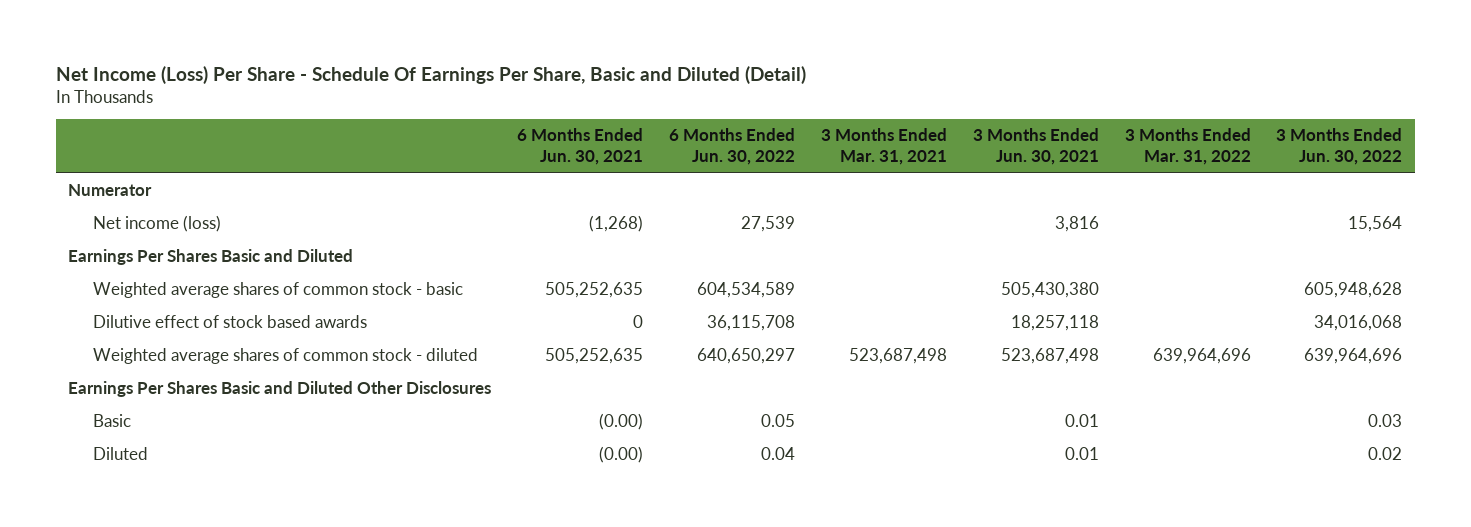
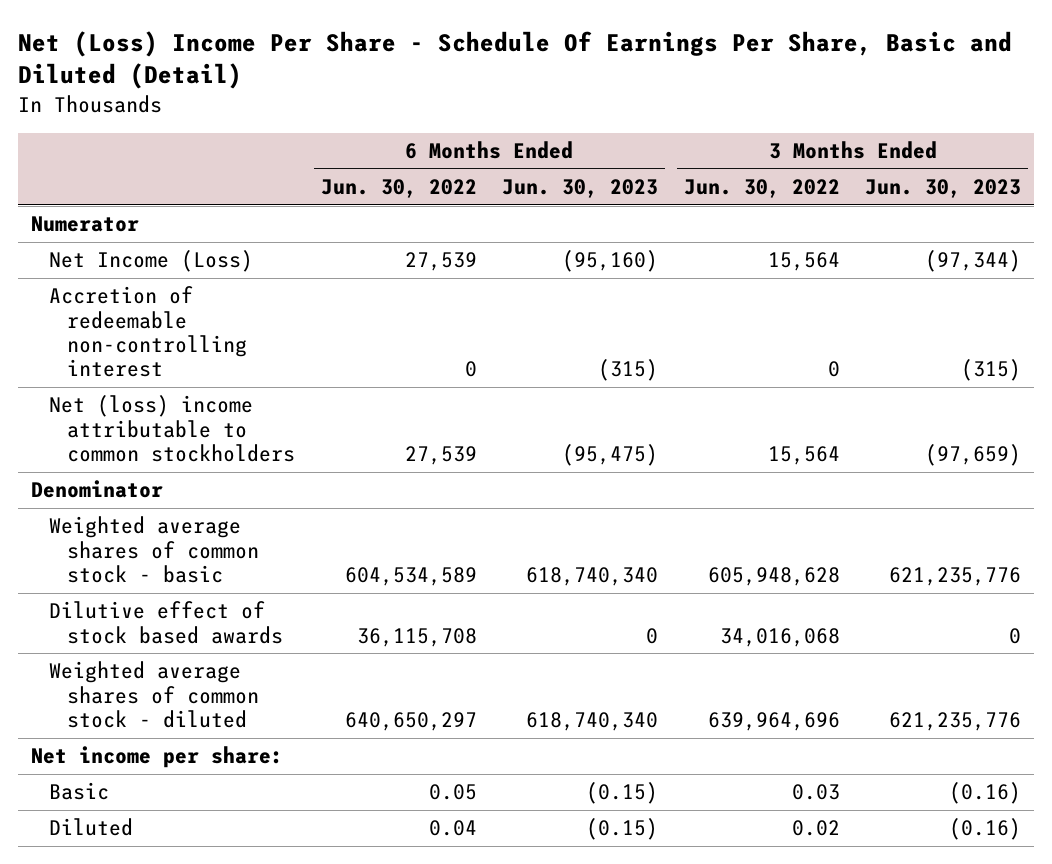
[55,65,806,84] Net Income (Loss) Per Share - Schedule Of Earnings Per Share, Basic and Diluted (Detail) -> [18,30,1013,90] Net (Loss) Income Per Share - Schedule Of Earnings Per Share, Basic and Diluted (Detail)
[517,128,644,166] 6 Months Ended Jun. 30, 2021 -> none
[820,128,947,166] 3 Months Ended Mar. 31, 2021 -> none
[972,128,1099,166] 3 Months Ended Jun. 30, 2021 -> none
[1124,128,1251,166] 3 Months Ended Mar. 31, 2022 -> none
none -> [502,179,659,199] Jun. 30, 2023
none -> [865,179,1022,199] Jun. 30, 2023
[92,215,221,233] Net income (loss) -> [49,250,254,273] Net Income (Loss)
none -> [49,286,248,377] Accretion of redeemable non-controlling interest
none -> [49,395,296,462] Net (loss) income attributable to common stockholders
[68,249,354,266] Earnings Per Shares Basic and Diluted -> [30,480,163,499] Denominator
[68,381,492,398] Earnings Per Shares Basic and Diluted Other Disclosures -> [30,746,283,769] Net income per share:

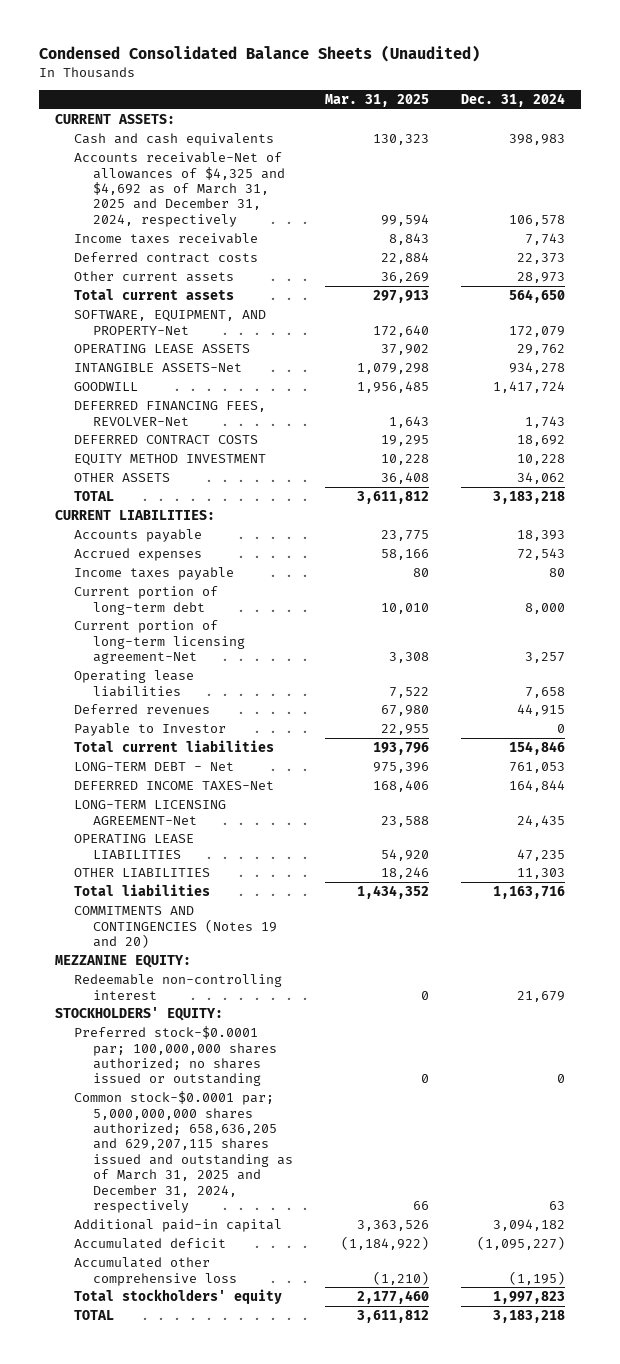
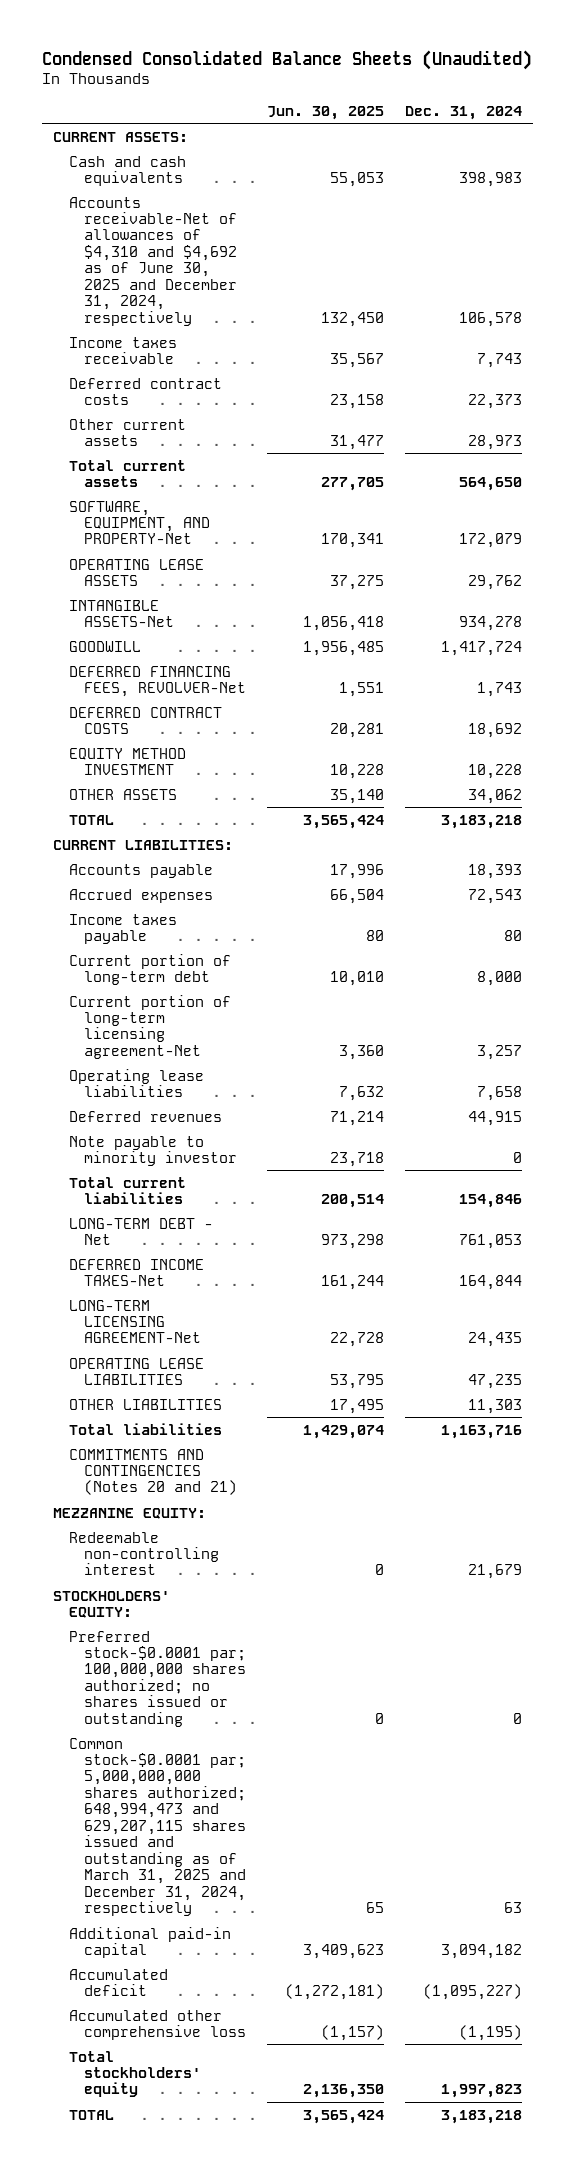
[325,93,430,107] Mar. 31, 2025 -> none
none -> [267,105,385,120] Jun. 30, 2025
[74,152,286,227] Accounts receivable-Net of allowances of $4,325 and $4,692 as of March 31, 2025 and December 31, 2024, respectively -> [68,196,238,326] Accounts receivable-Net of allowances of $4,310 and $4,692 as of June 30, 2025 and December 31, 2024, respectively
[74,723,227,737] Payable to Investor -> [68,1135,238,1166] Note payable to minority investor
[74,906,278,948] COMMITMENTS AND CONTINGENCIES (Notes 19 and 20) -> [68,1448,238,1496] COMMITMENTS AND CONTINGENCIES (Notes 20 and 21)
[74,1091,294,1214] Common stock-$0.0001 par; 5,000,000,000 shares authorized; 658,636,205 and 629,207,115 shares issued and outstanding as of March 31, 2025 and December 31, 2024, respectively -> [68,1737,247,1917] Common stock-$0.0001 par; 5,000,000,000 shares authorized; 648,994,473 and 629,207,115 shares issued and outstanding as of March 31, 2025 and December 31, 2024, respectively

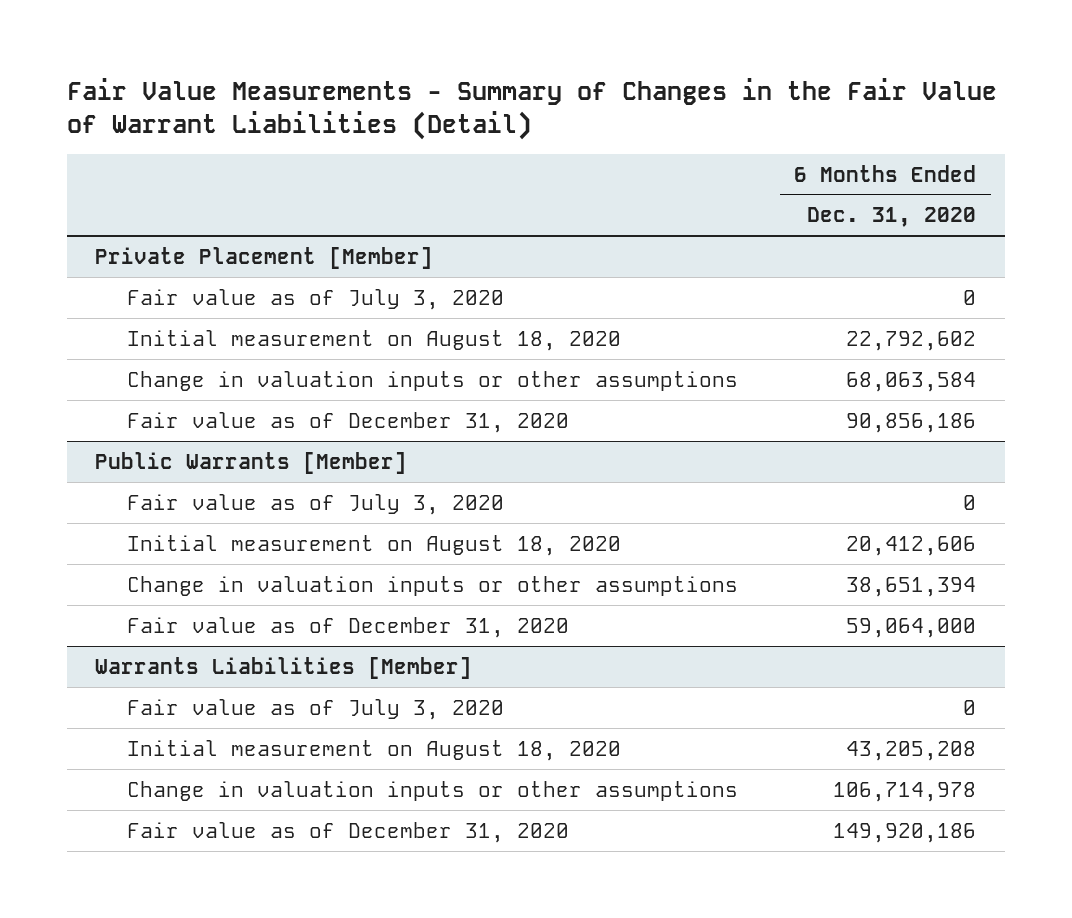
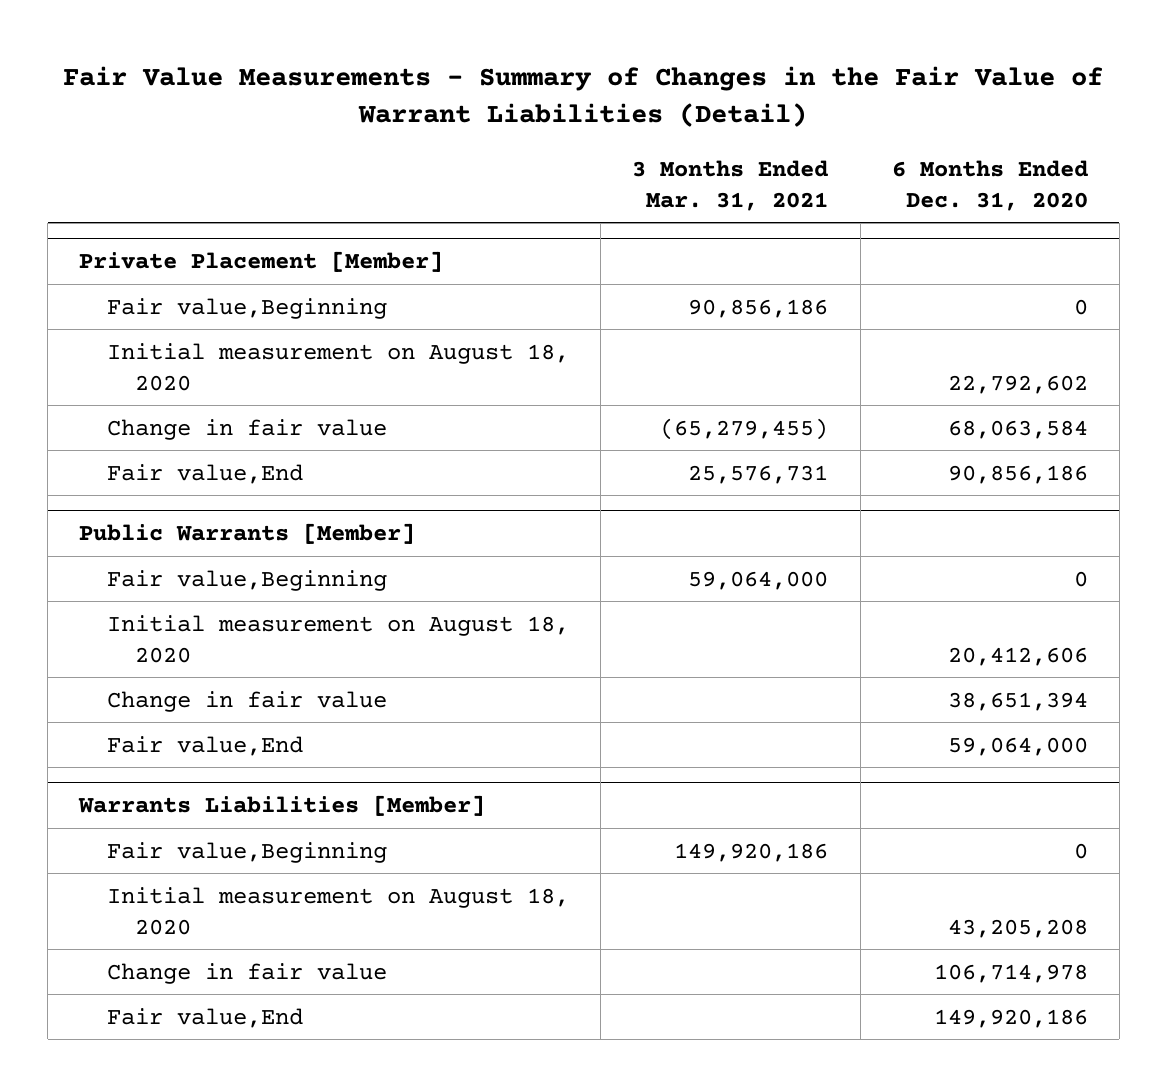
none -> [632,159,829,211] 3 Months Ended Mar. 31, 2021
[126,288,504,310] Fair value as of July 3, 2020 -> [107,297,388,319] Fair value,Beginning
[126,370,738,391] Change in valuation inputs or other assumptions -> [107,418,388,440] Change in fair value
[126,411,569,433] Fair value as of December 31, 2020 -> [107,463,304,484] Fair value,End
[126,493,504,515] Fair value as of July 3, 2020 -> [107,569,388,591] Fair value,Beginning
[126,575,738,596] Change in valuation inputs or other assumptions -> [107,690,388,712] Change in fair value
[126,616,569,638] Fair value as of December 31, 2020 -> [107,735,304,756] Fair value,End
[126,698,504,720] Fair value as of July 3, 2020 -> [107,841,388,863] Fair value,Beginning
[126,780,738,801] Change in valuation inputs or other assumptions -> [107,962,388,984] Change in fair value
[126,821,569,843] Fair value as of December 31, 2020 -> [107,1007,304,1028] Fair value,End

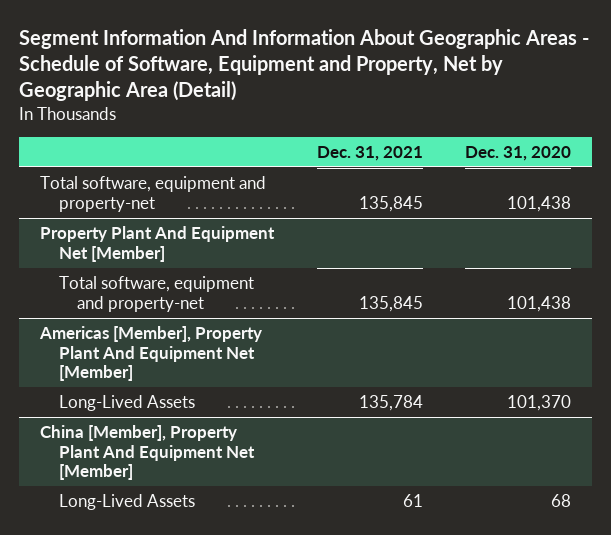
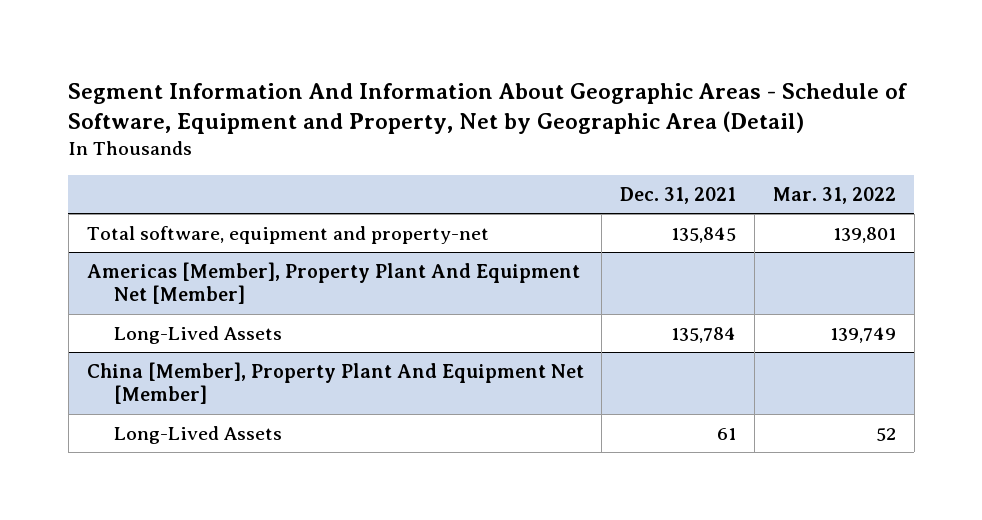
[464,145,571,161] Dec. 31, 2020 -> none
none -> [772,187,896,205] Mar. 31, 2022
[40,226,276,262] Property Plant And Equipment Net [Member] -> none
[58,276,254,312] Total software, equipment and property-net -> none

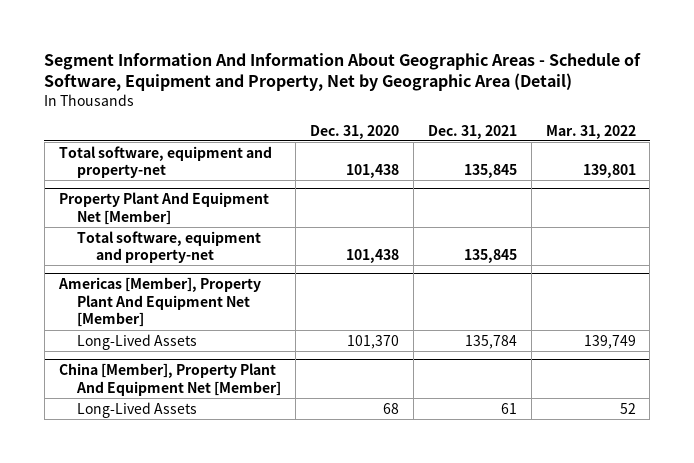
none -> [310,124,400,139] Dec. 31, 2020
none -> [58,192,269,225] Property Plant And Equipment Net [Member]
none -> [77,230,262,264] Total software, equipment and property-net

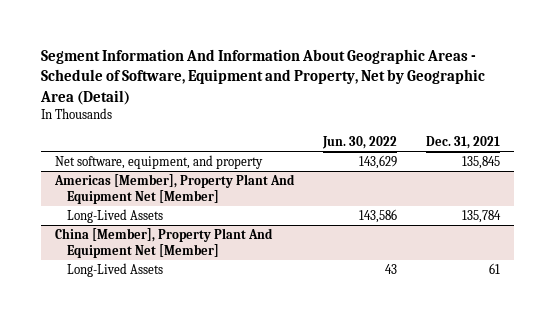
[310,124,400,139] Dec. 31, 2020 -> none
[545,124,636,139] Mar. 31, 2022 -> none
none -> [321,136,397,150] Jun. 30, 2022
[58,192,269,225] Property Plant And Equipment Net [Member] -> none
[77,230,262,264] Total software, equipment and property-net -> none
[58,145,272,179] Total software, equipment and property-net -> [55,154,264,169] Net software, equipment, and property

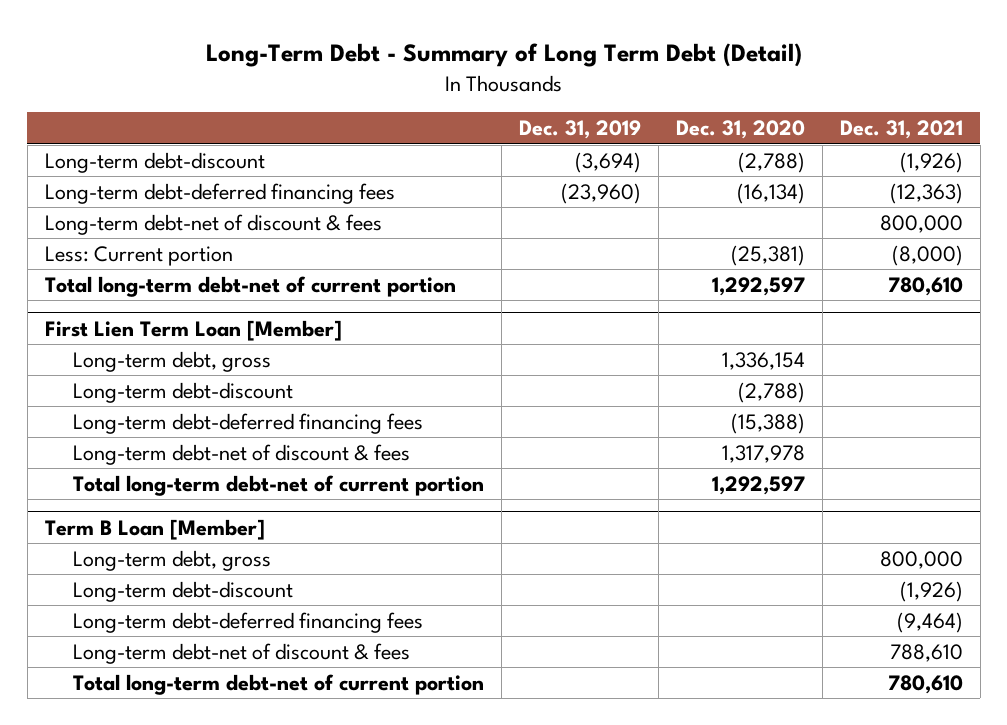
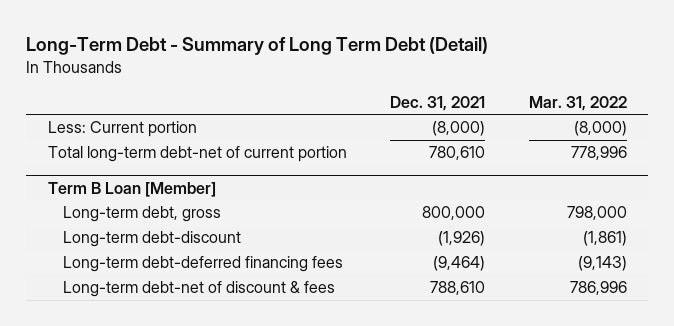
[518,120,641,140] Dec. 31, 2019 -> none
[675,120,805,140] Dec. 31, 2020 -> none
none -> [528,95,627,111] Mar. 31, 2022
[44,151,265,173] Long-term debt-discount -> none
[44,182,395,204] Long-term debt-deferred financing fees -> none
[44,213,382,235] Long-term debt-net of discount & fees -> none
[44,319,342,341] First Lien Term Loan [Member] -> none
[72,350,271,372] Long-term debt, gross -> none
[72,381,293,403] Long-term debt-discount -> none
[72,412,423,434] Long-term debt-deferred financing fees -> none
[72,443,410,465] Long-term debt-net of discount & fees -> none
[72,474,484,496] Total long-term debt-net of current portion -> none
[72,673,484,695] Total long-term debt-net of current portion -> none

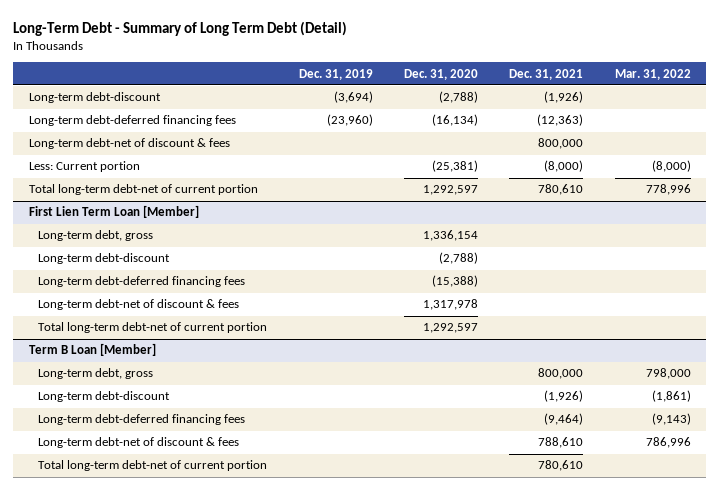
none -> [298,68,373,80] Dec. 31, 2019
none -> [404,68,479,80] Dec. 31, 2020
none -> [28,92,161,104] Long-term debt-discount
none -> [28,115,236,127] Long-term debt-deferred financing fees
none -> [28,138,230,150] Long-term debt-net of discount & fees
none -> [28,205,199,219] First Lien Term Loan [Member]
none -> [38,230,154,242] Long-term debt, gross
none -> [38,253,171,265] Long-term debt-discount
none -> [38,276,246,288] Long-term debt-deferred financing fees
none -> [38,299,240,311] Long-term debt-net of discount & fees
none -> [38,322,268,334] Total long-term debt-net of current portion
none -> [38,460,268,472] Total long-term debt-net of current portion

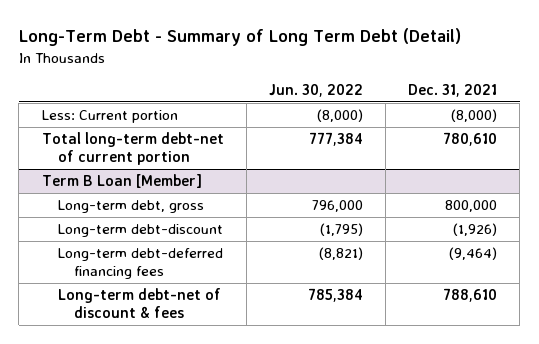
[298,68,373,80] Dec. 31, 2019 -> none
[404,68,479,80] Dec. 31, 2020 -> none
[614,68,691,80] Mar. 31, 2022 -> none
none -> [268,84,363,98] Jun. 30, 2022
[28,92,161,104] Long-term debt-discount -> none
[28,115,236,127] Long-term debt-deferred financing fees -> none
[28,138,230,150] Long-term debt-net of discount & fees -> none
[28,205,199,219] First Lien Term Loan [Member] -> none
[38,230,154,242] Long-term debt, gross -> none
[38,253,171,265] Long-term debt-discount -> none
[38,276,246,288] Long-term debt-deferred financing fees -> none
[38,299,240,311] Long-term debt-net of discount & fees -> none
[38,322,268,334] Total long-term debt-net of current portion -> none
[38,460,268,472] Total long-term debt-net of current portion -> none

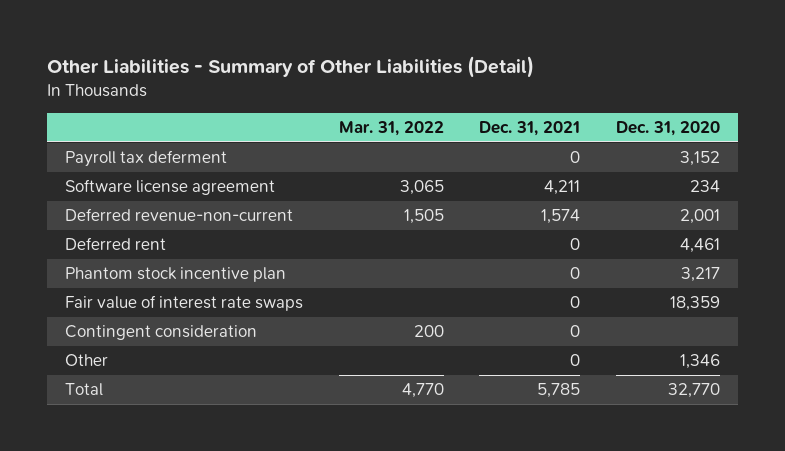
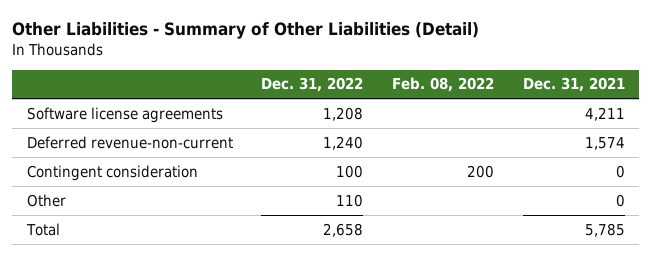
[338,121,444,137] Mar. 31, 2022 -> none
[616,121,721,137] Dec. 31, 2020 -> none
none -> [261,77,364,93] Dec. 31, 2022
none -> [391,77,494,93] Feb. 08, 2022
[65,150,228,168] Payroll tax deferment -> none
[65,179,276,196] Software license agreement -> [26,106,223,123] Software license agreements
[65,237,167,251] Deferred rent -> none
[65,267,287,283] Phantom stock incentive plan -> none
[65,295,304,312] Fair value of interest rate swaps -> none

